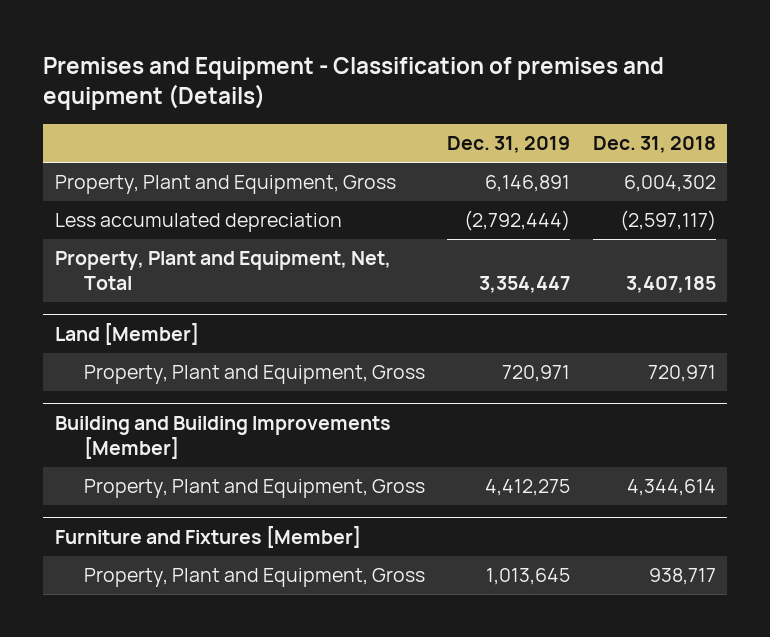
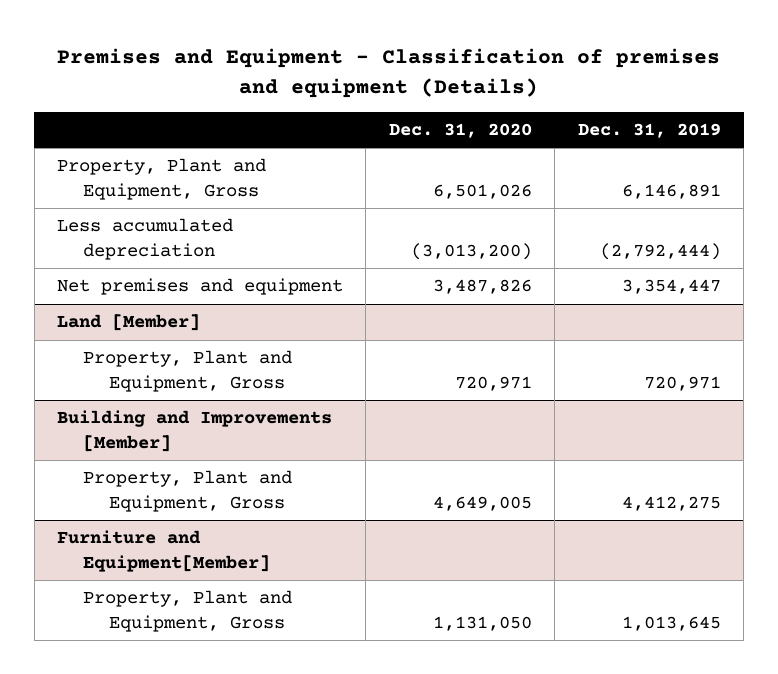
[592,136,716,154] Dec. 31, 2018 -> none
none -> [388,122,532,138] Dec. 31, 2020
[54,251,391,291] Property, Plant and Equipment, Net, Total -> [57,278,344,296] Net premises and equipment
[54,415,391,459] Building and Building Improvements [Member] -> [57,410,333,452] Building and Improvements [Member]
[54,525,361,548] Furniture and Fixtures [Member] -> [57,530,271,572] Furniture and Equipment[Member]

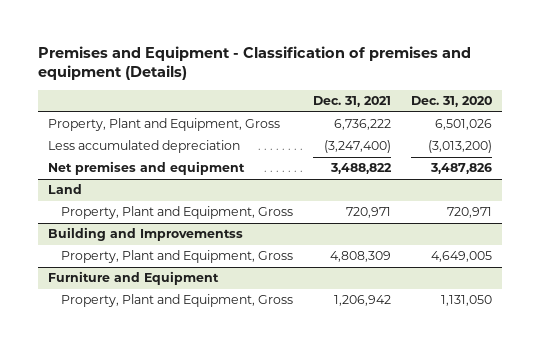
[577,122,721,138] Dec. 31, 2019 -> none
none -> [312,96,391,108] Dec. 31, 2021
[57,314,201,332] Land [Member] -> [47,184,82,195] Land
[57,410,333,452] Building and Improvements [Member] -> [47,227,243,242] Building and Improvementss
[57,530,271,572] Furniture and Equipment[Member] -> [47,271,219,286] Furniture and Equipment

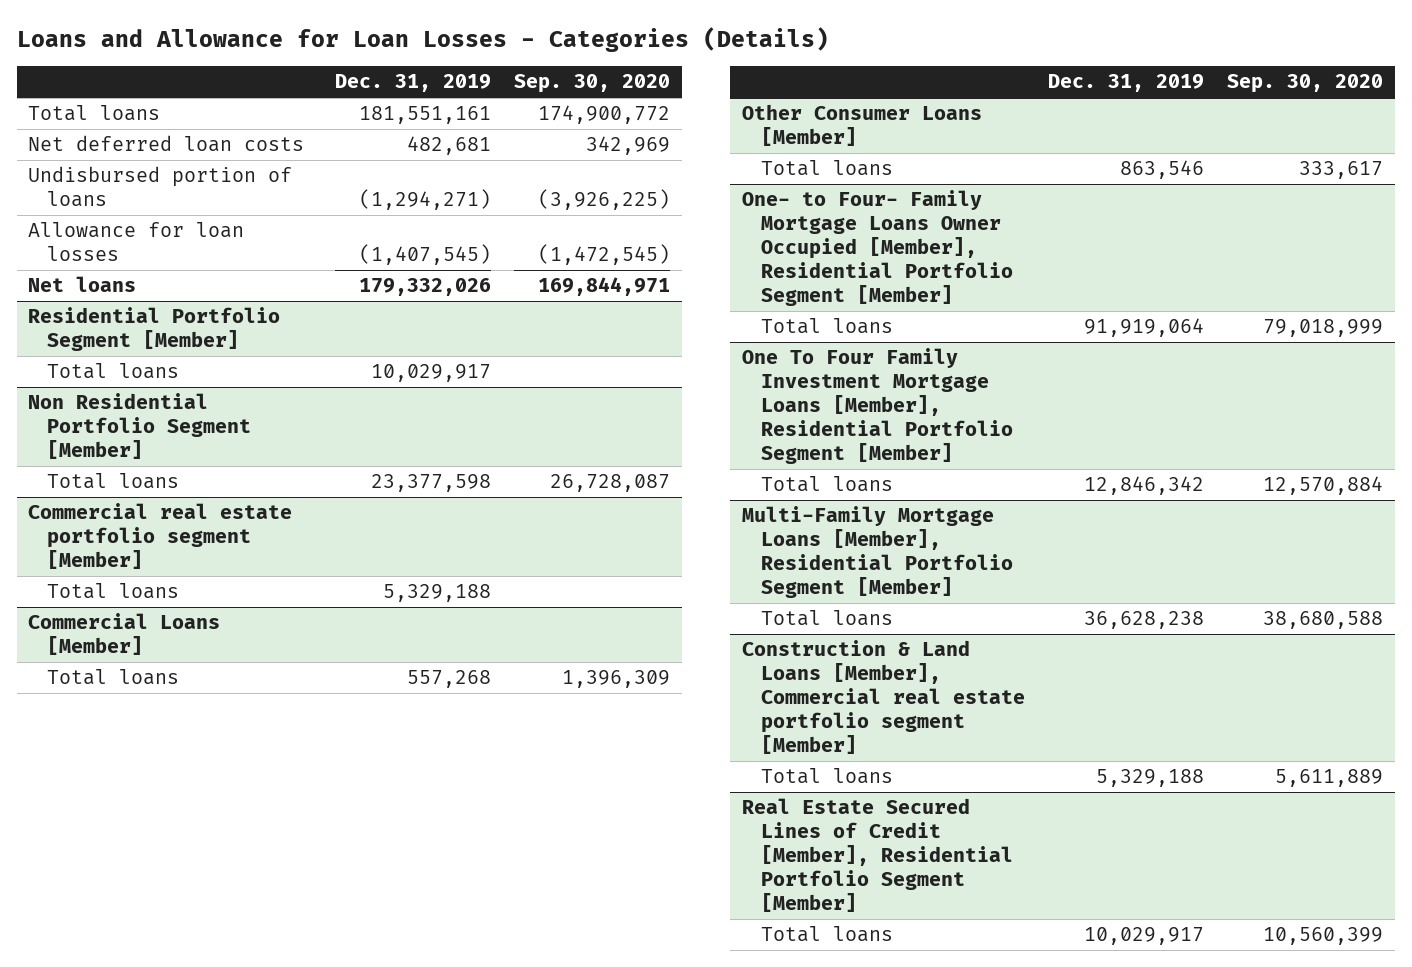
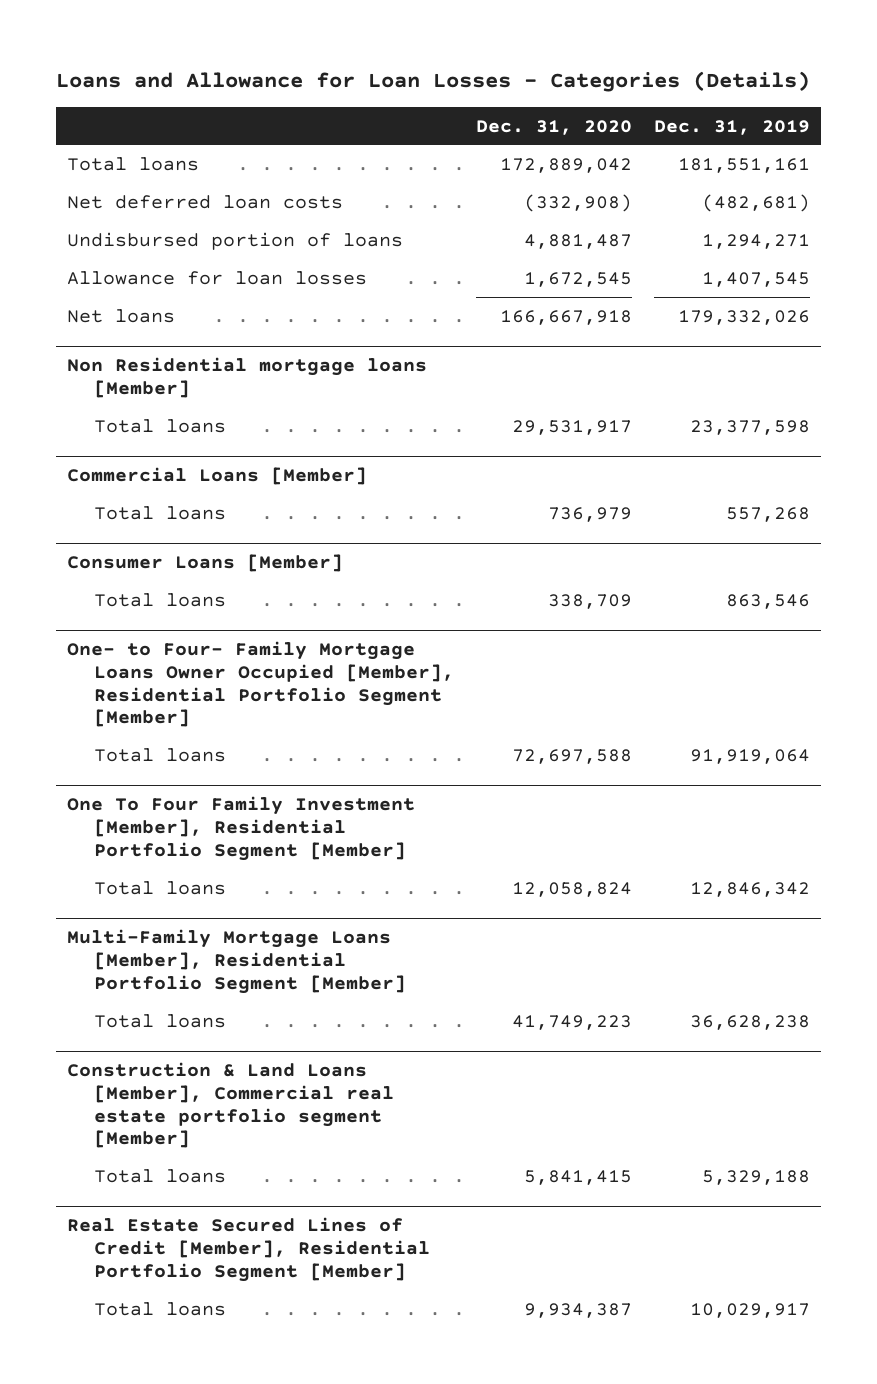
[513,74,670,94] Sep. 30, 2020 -> none
none -> [476,119,633,135] Dec. 31, 2020
[406,136,491,156] 482,681 -> [701,193,810,212] (482,681)
[358,189,491,211] (1,294,271) -> [701,233,810,249] 1,294,271
[358,244,491,266] (1,407,545) -> [701,271,810,287] 1,407,545
[28,307,281,352] Residential Portfolio Segment [Member] -> none
[47,363,180,380] Total loans -> none
[28,393,252,460] Non Residential Portfolio Segment [Member] -> [67,357,428,398] Non Residential mortgage loans [Member]
[28,503,293,570] Commercial real estate portfolio segment [Member] -> none
[47,583,180,600] Total loans -> none
[741,104,982,147] Other Consumer Loans [Member] -> [67,554,344,573] Consumer Loans [Member]
[741,348,1013,465] One To Four Family Investment Mortgage Loans [Member], Residential Portfolio Segment [Member] -> [67,796,416,861] One To Four Family Investment [Member], Residential Portfolio Segment [Member]

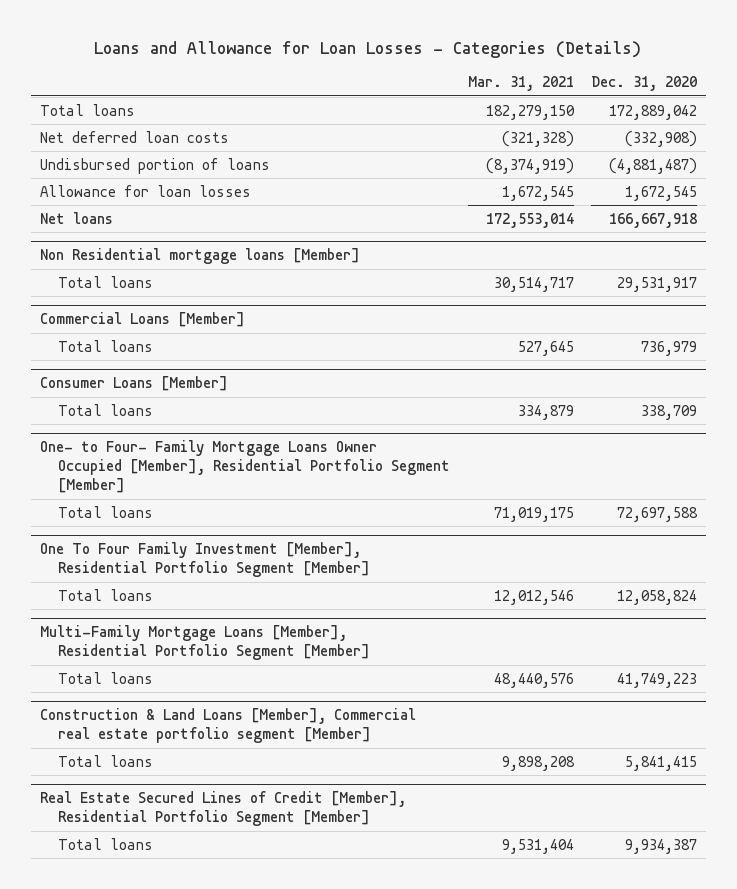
[653,119,810,135] Dec. 31, 2019 -> none
none -> [467,76,574,92] Mar. 31, 2021
[524,233,633,249] 4,881,487 -> [609,157,698,174] (4,881,487)

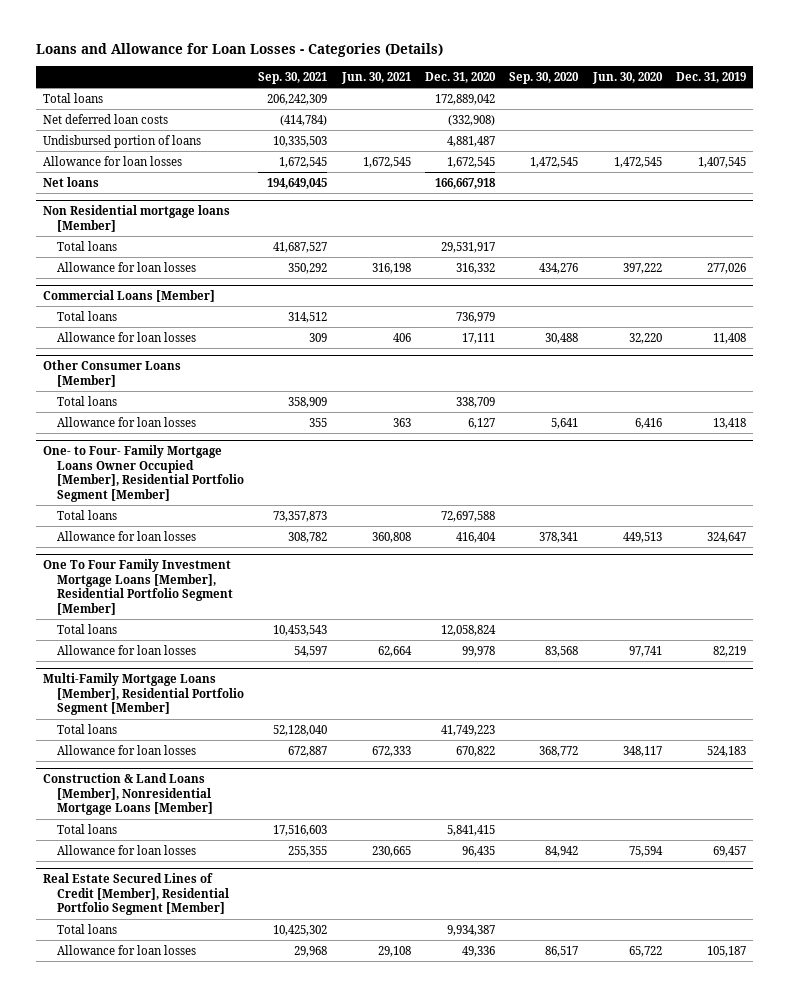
[467,76,574,92] Mar. 31, 2021 -> none
none -> [258,71,328,84] Sep. 30, 2021
none -> [340,71,411,84] Jun. 30, 2021
none -> [509,71,580,84] Sep. 30, 2020
none -> [591,71,663,84] Jun. 30, 2020
none -> [675,71,746,83] Dec. 31, 2019
[609,157,698,174] (4,881,487) -> [446,135,495,147] 4,881,487
none -> [56,261,196,272] Allowance for loan losses
none -> [56,331,196,342] Allowance for loan losses
[39,376,228,392] Consumer Loans [Member] -> [43,360,182,387] Other Consumer Loans [Member]
none -> [56,416,196,427] Allowance for loan losses
none -> [56,530,196,541] Allowance for loan losses
[39,542,370,578] One To Four Family Investment [Member], Residential Portfolio Segment [Member] -> [43,559,233,615] One To Four Family Investment Mortgage Loans [Member], Residential Portfolio Segment [Member]
none -> [56,644,196,655] Allowance for loan losses
[39,708,416,744] Construction & Land Loans [Member], Commercial real estate portfolio segment [Member] -> none
none -> [56,744,196,755] Allowance for loan losses
none -> [43,773,213,816] Construction & Land Loans [Member], Nonresidential Mortgage Loans [Member]
none -> [56,844,196,855] Allowance for loan losses
none -> [56,944,196,955] Allowance for loan losses

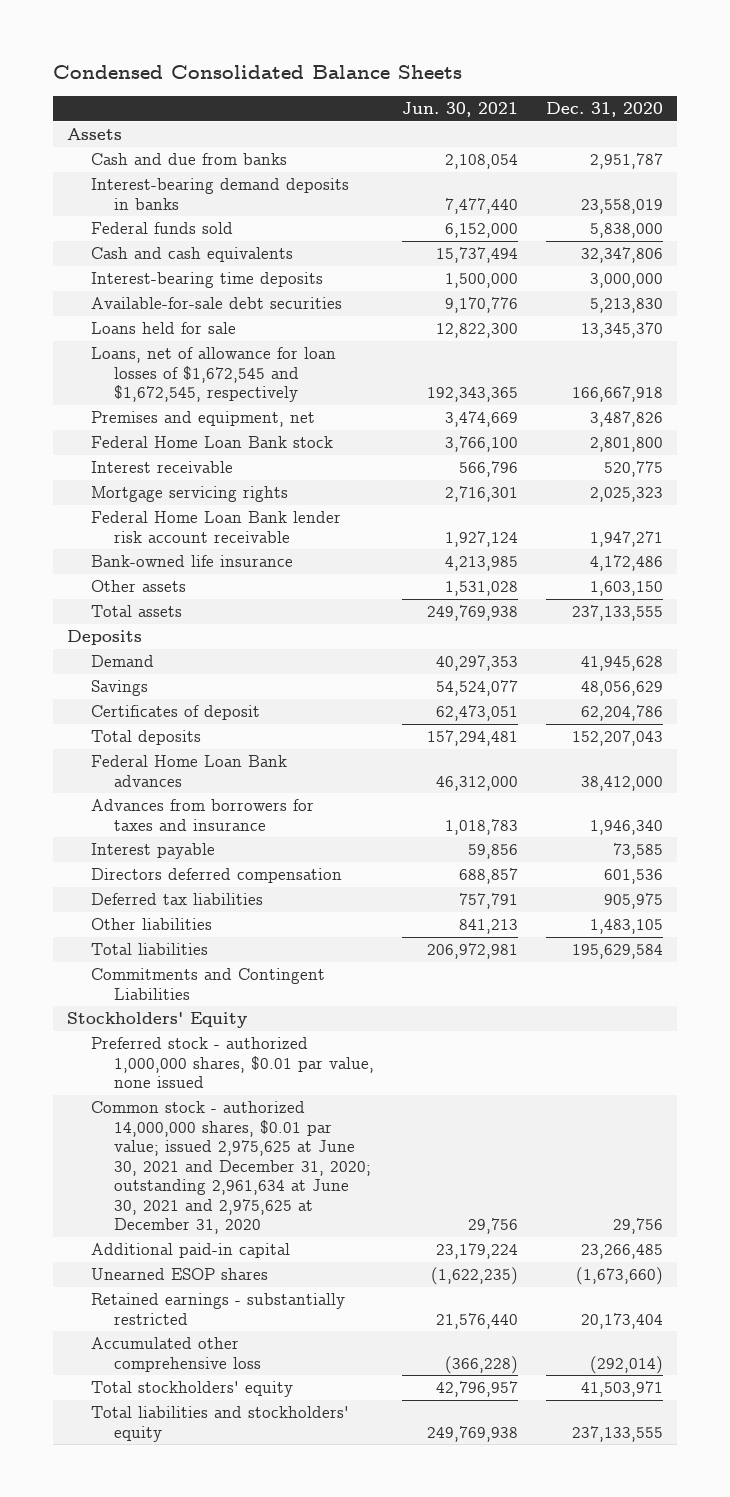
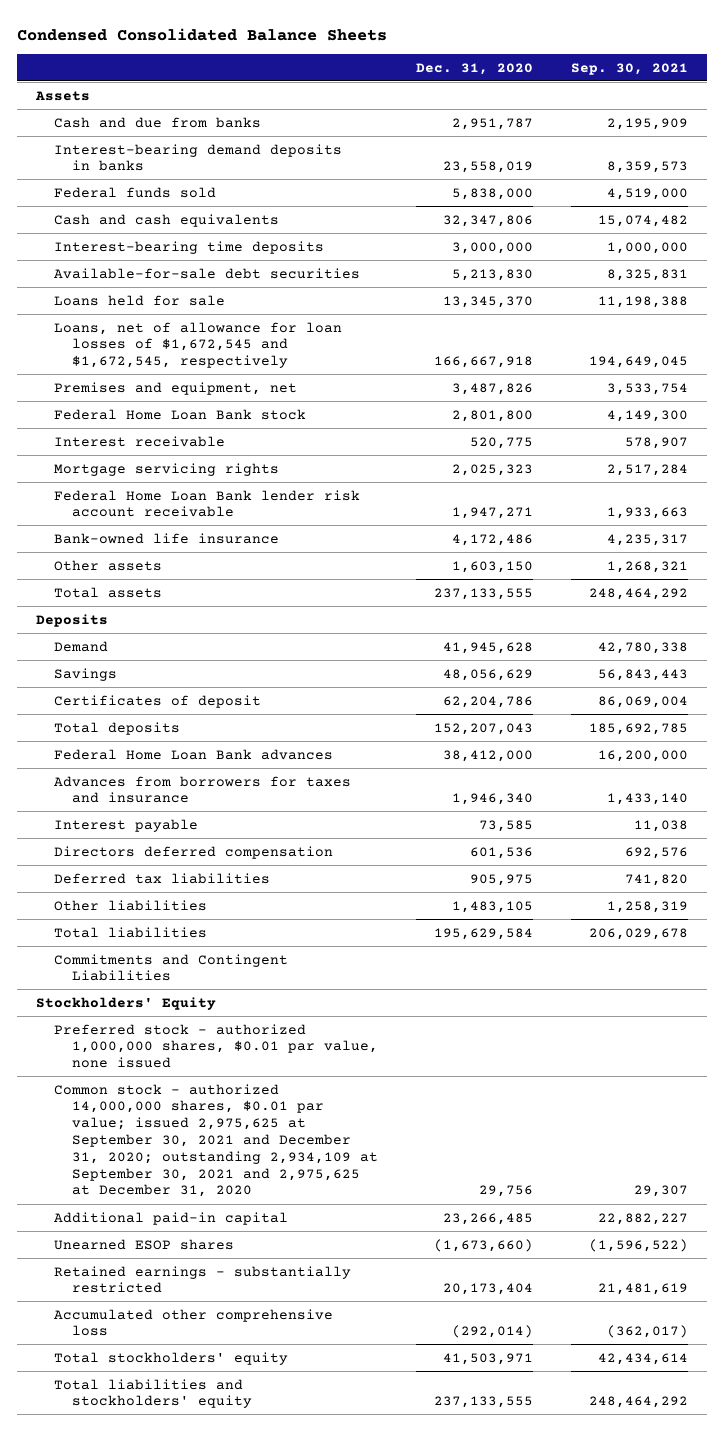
[402,102,519,118] Jun. 30, 2021 -> none
none -> [570,62,688,75] Sep. 30, 2021
[90,1101,372,1235] Common stock - authorized 14,000,000 shares, $0.01 par value; issued 2,975,625 at June 30, 2021 and December 31, 2020; outstanding 2,961,634 at June 30, 2021 and 2,975,625 at December 31, 2020 -> [53,1083,379,1198] Common stock - authorized 14,000,000 shares, $0.01 par value; issued 2,975,625 at September 30, 2021 and December 31, 2020; outstanding 2,934,109 at September 30, 2021 and 2,975,625 at December 31, 2020

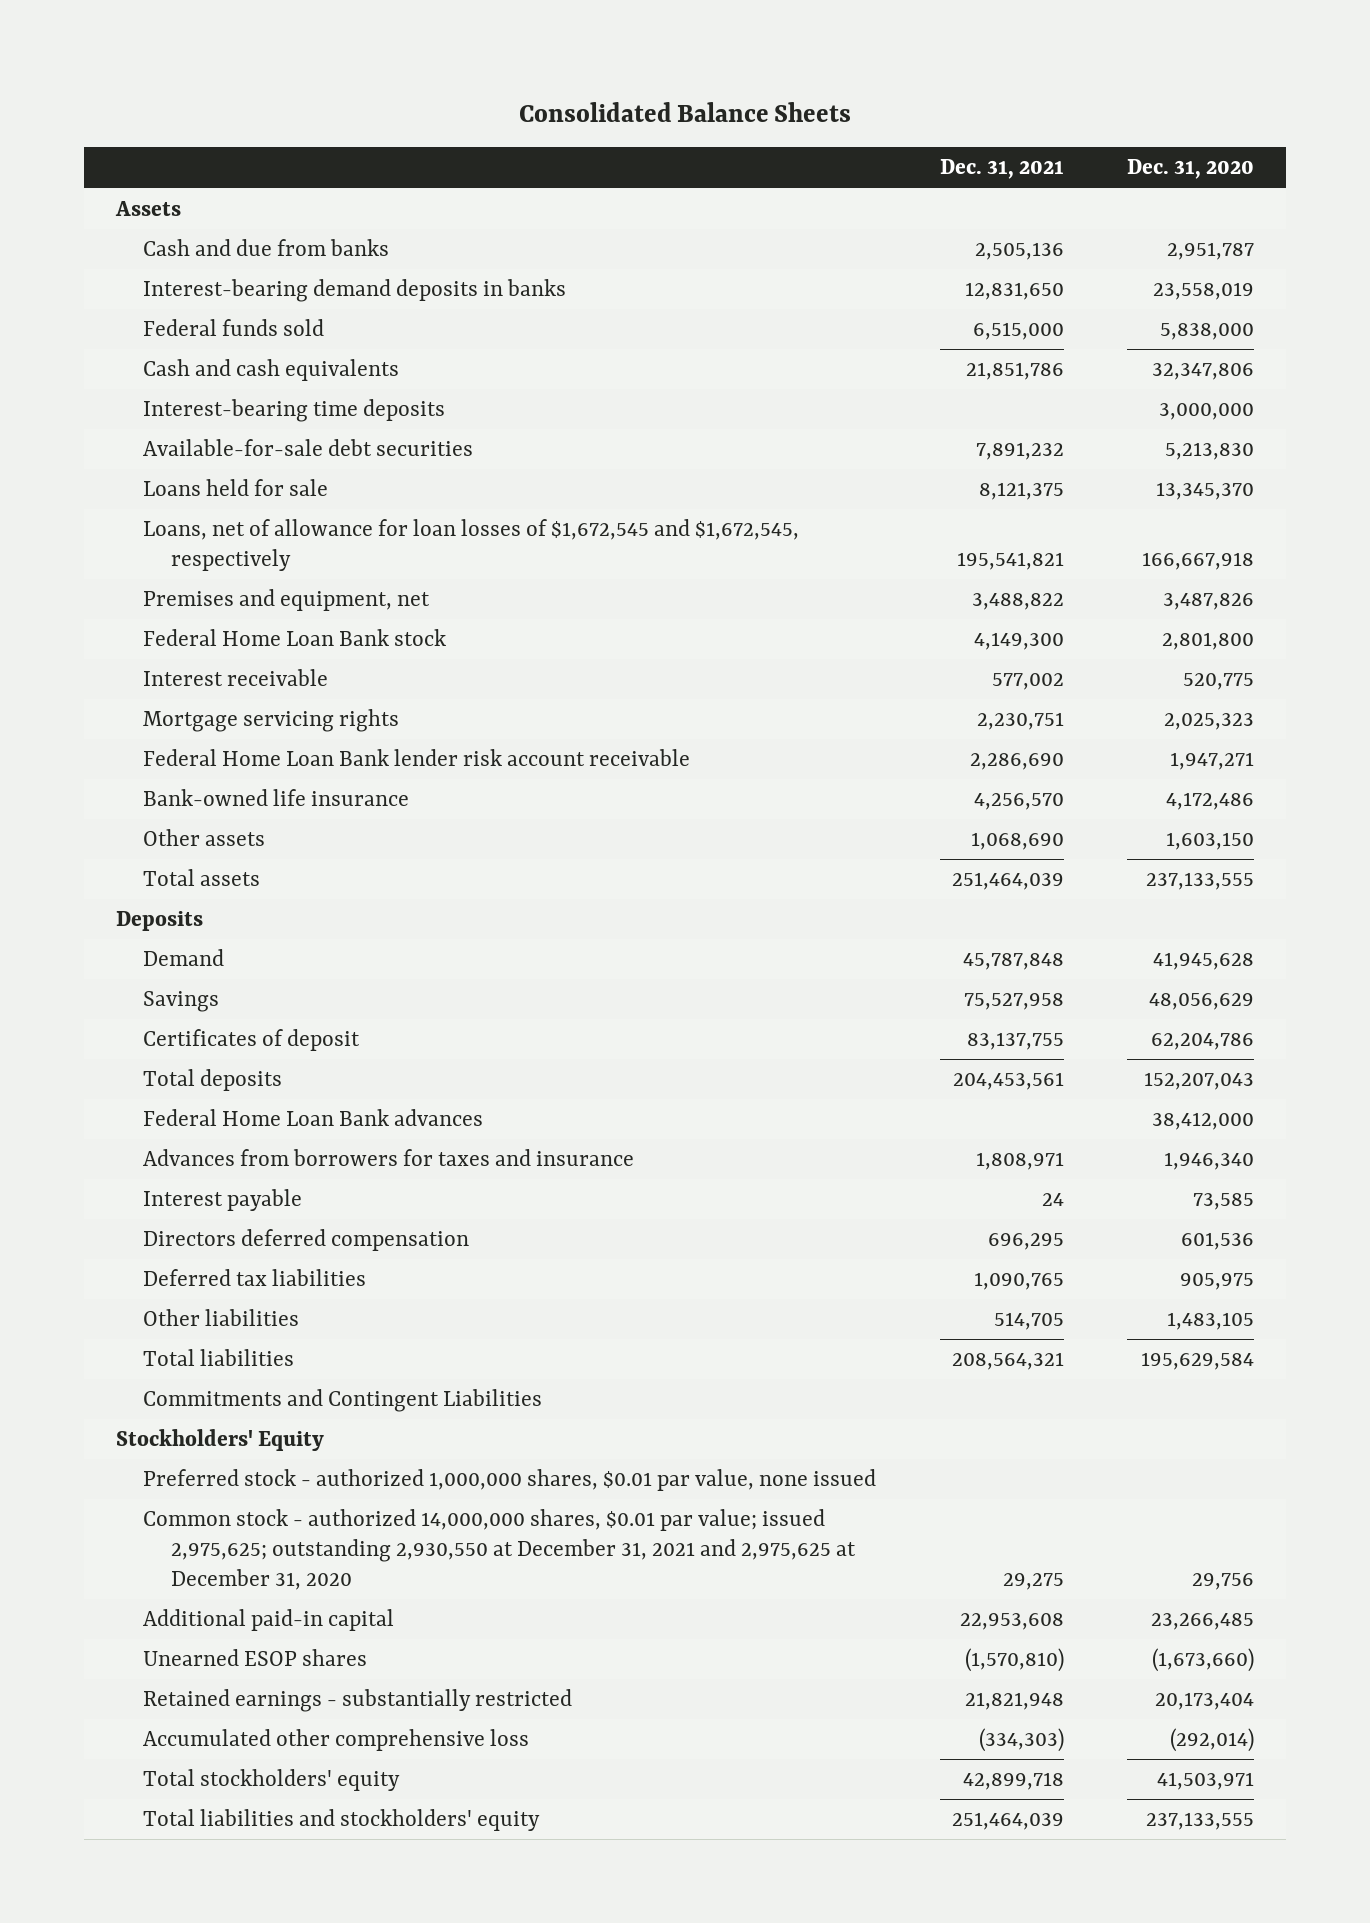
[16,27,387,41] Condensed Consolidated Balance Sheets -> [518,102,851,123] Consolidated Balance Sheets
[570,62,688,75] Sep. 30, 2021 -> none
none -> [939,159,1064,180] Dec. 31, 2021
[53,1083,379,1198] Common stock - authorized 14,000,000 shares, $0.01 par value; issued 2,975,625 at September 30, 2021 and December 31, 2020; outstanding 2,934,109 at September 30, 2021 and 2,975,625 at December 31, 2020 -> [143,1509,856,1591] Common stock - authorized 14,000,000 shares, $0.01 par value; issued 2,975,625; outstanding 2,930,550 at December 31, 2021 and 2,975,625 at December 31, 2020

